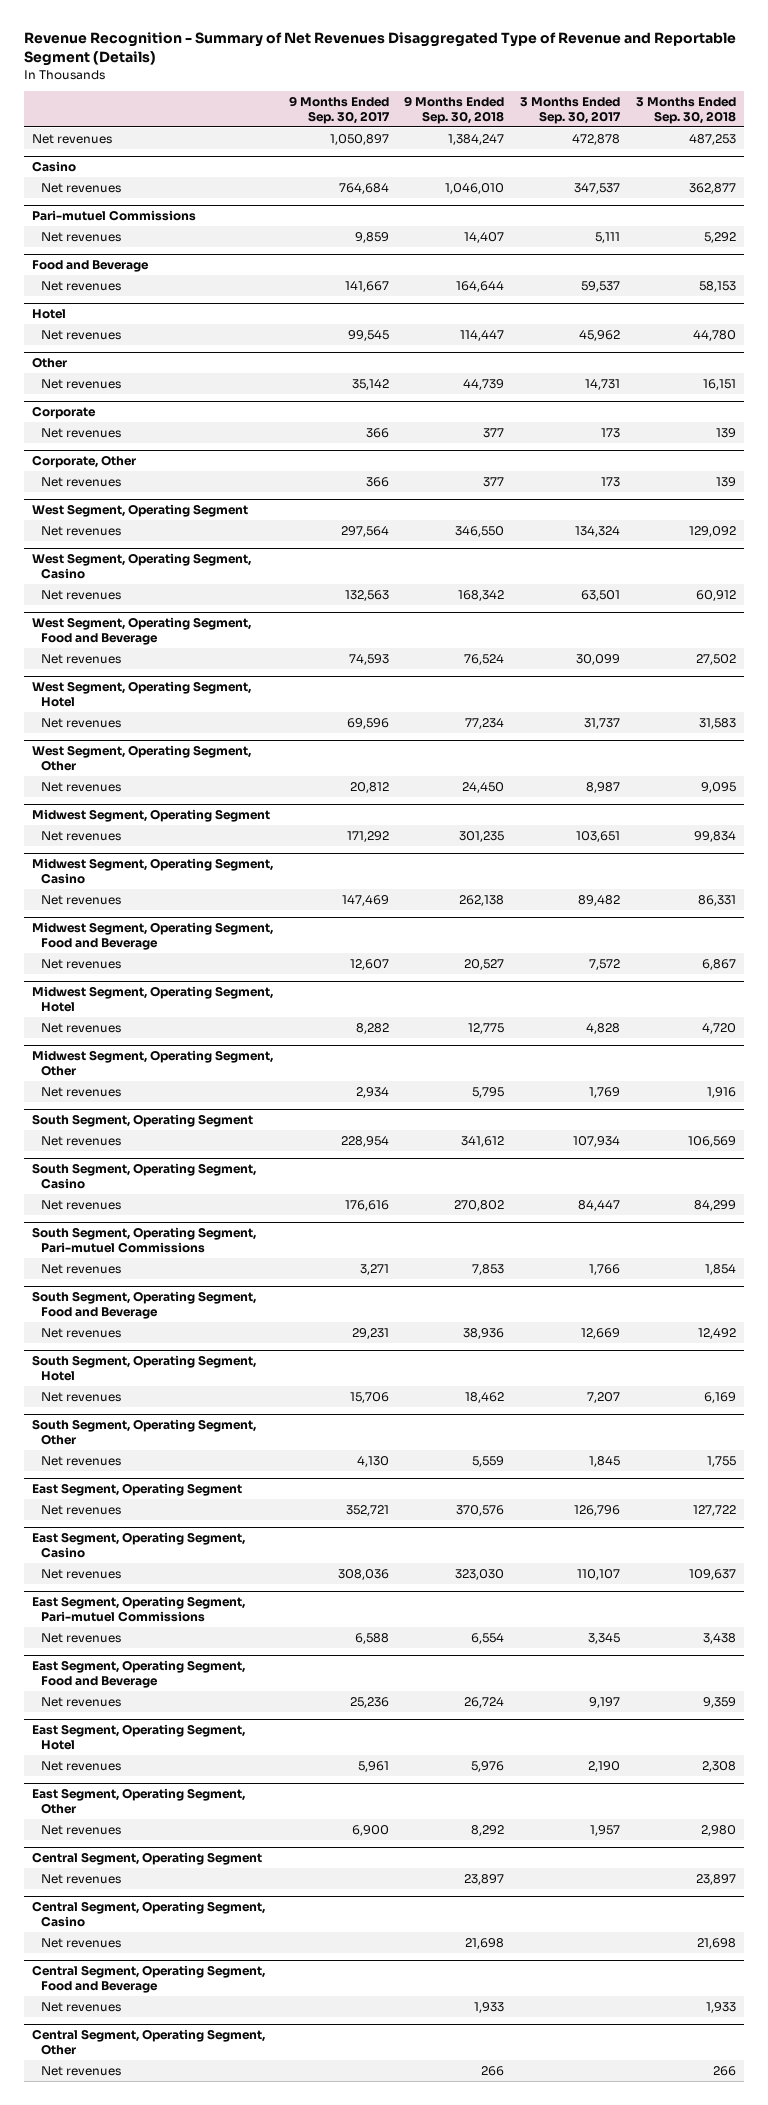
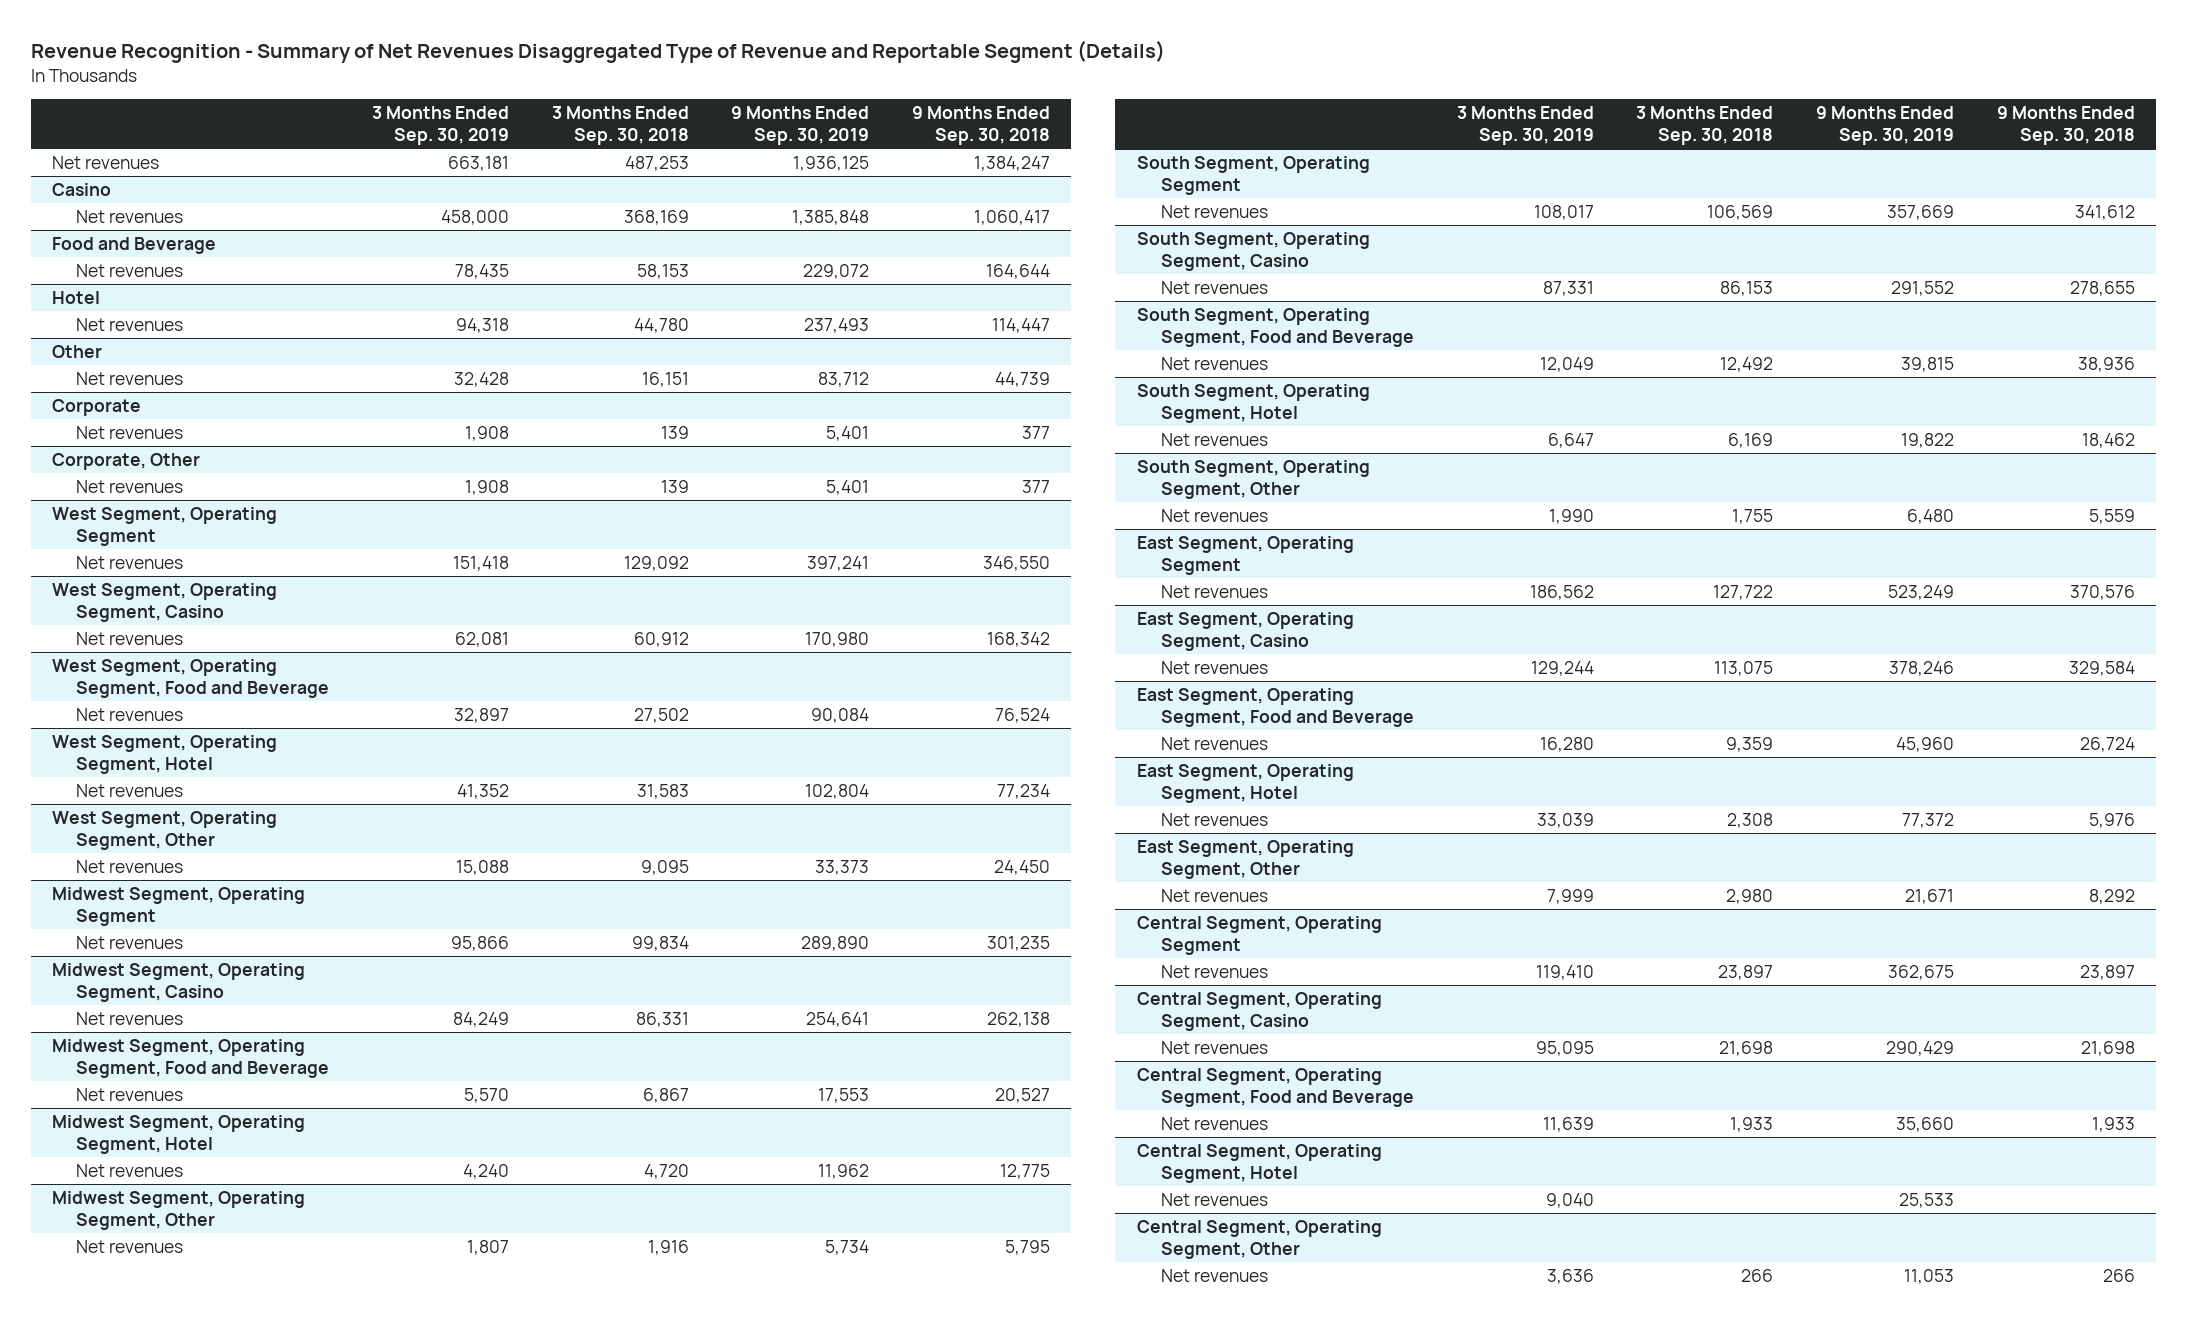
[288,95,390,124] 9 Months Ended Sep. 30, 2017 -> none
[520,96,622,124] 3 Months Ended Sep. 30, 2017 -> none
none -> [372,106,510,146] 3 Months Ended Sep. 30, 2019
none -> [731,106,870,146] 9 Months Ended Sep. 30, 2019
[32,210,197,222] Pari-mutuel Commissions -> none
[41,231,122,242] Net revenues -> none
[445,182,505,194] 1,046,010 -> [974,209,1051,225] 1,060,417
[688,182,736,194] 362,877 -> [623,209,689,225] 368,169
[32,1227,257,1253] South Segment, Operating Segment, Pari-mutuel Commissions -> none
[41,1263,122,1274] Net revenues -> none
[454,1199,505,1211] 270,802 -> [2069,280,2135,296] 278,655
[693,1199,736,1211] 84,299 -> [1720,280,1774,296] 86,153
[32,1596,246,1622] East Segment, Operating Segment, Pari-mutuel Commissions -> none
[41,1632,122,1643] Net revenues -> none
[455,1568,505,1580] 323,030 -> [2068,660,2135,676] 329,584
[688,1568,736,1580] 109,637 -> [1714,660,1774,676] 113,075
none -> [1136,1143,1382,1184] Central Segment, Operating Segment, Hotel
none -> [1161,1192,1269,1206] Net revenues

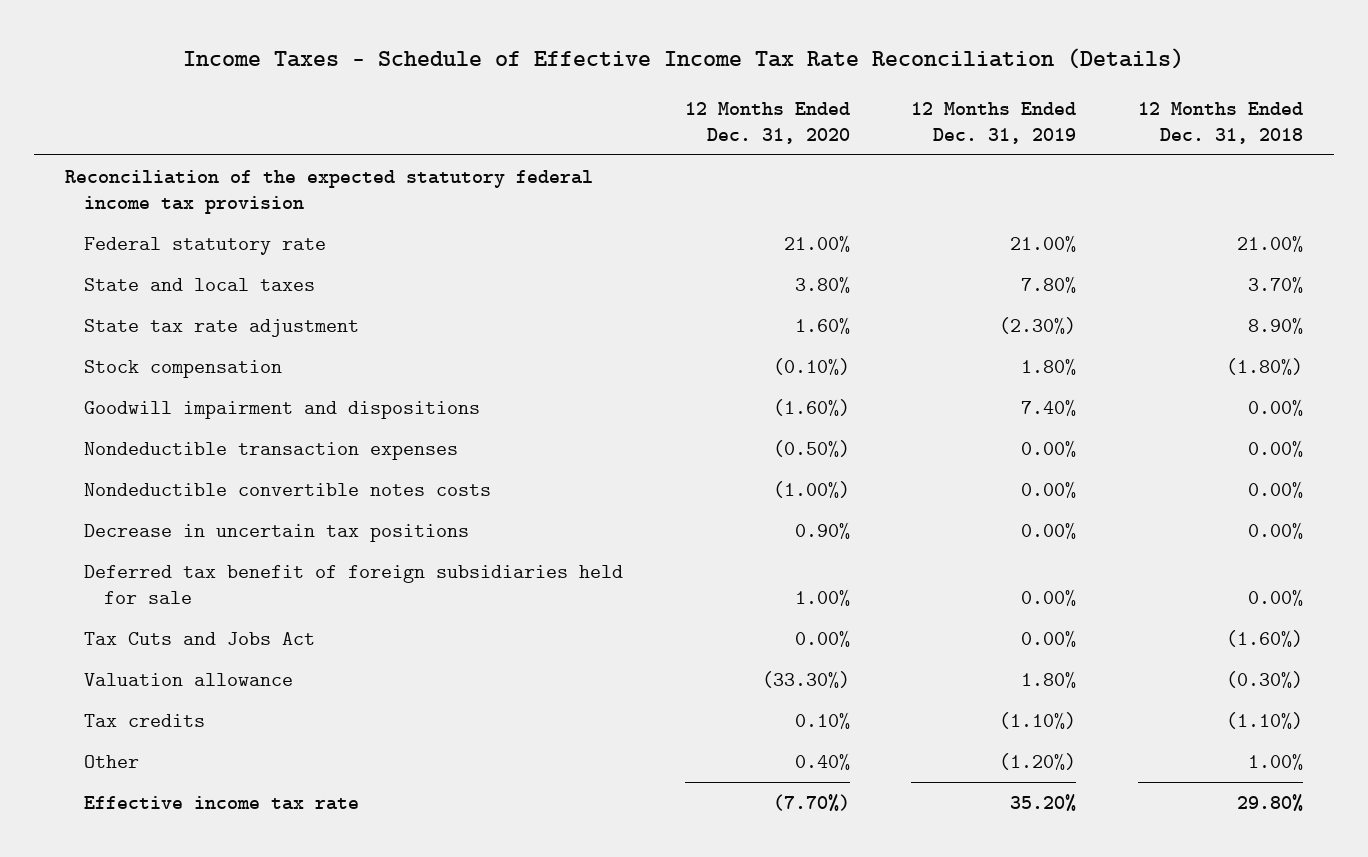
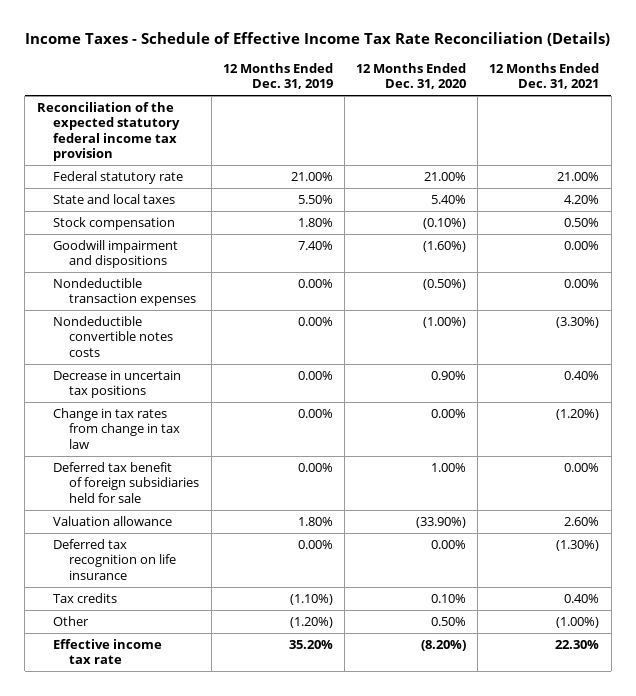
[1138,101,1304,144] 12 Months Ended Dec. 31, 2018 -> none
none -> [489,62,600,90] 12 Months Ended Dec. 31, 2021
[84,319,360,338] State tax rate adjustment -> none
[794,276,850,294] 3.80% -> [431,194,467,204] 5.40%
[1021,276,1077,294] 7.80% -> [297,194,333,204] 5.50%
none -> [52,407,181,449] Change in tax rates from change in tax law
[84,632,316,646] Tax Cuts and Jobs Act -> none
[761,671,850,689] (33.30%) -> [416,516,467,528] (33.90%)
none -> [52,538,177,580] Deferred tax recognition on life insurance
[794,753,850,771] 0.40% -> [431,616,467,626] 0.50%
[772,794,850,812] (7.70%) -> [421,639,467,651] (8.20%)

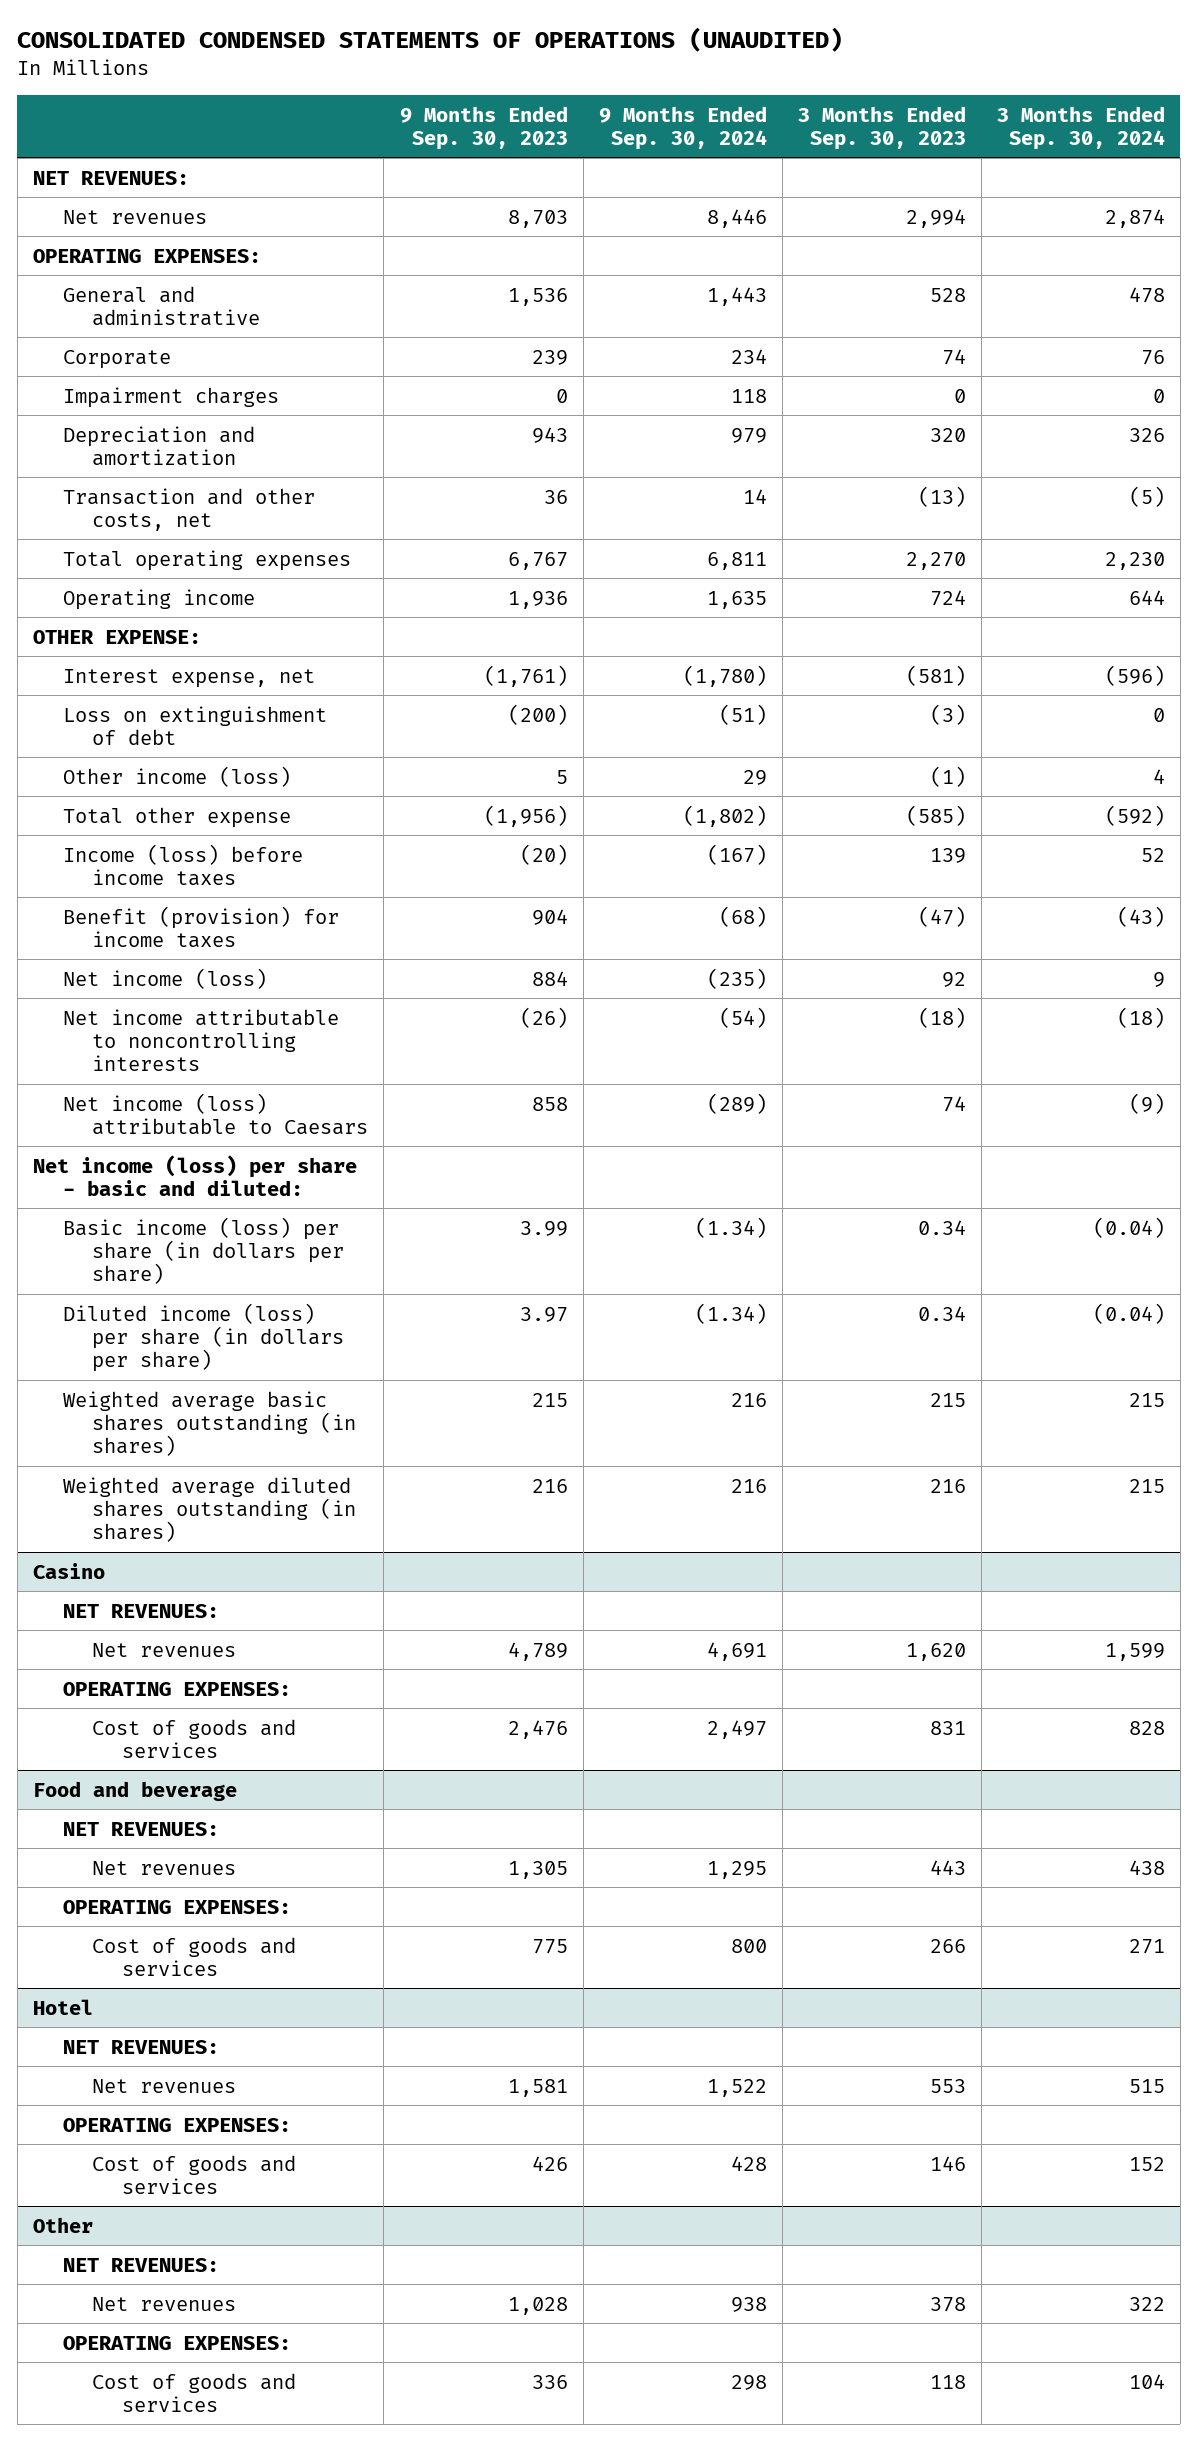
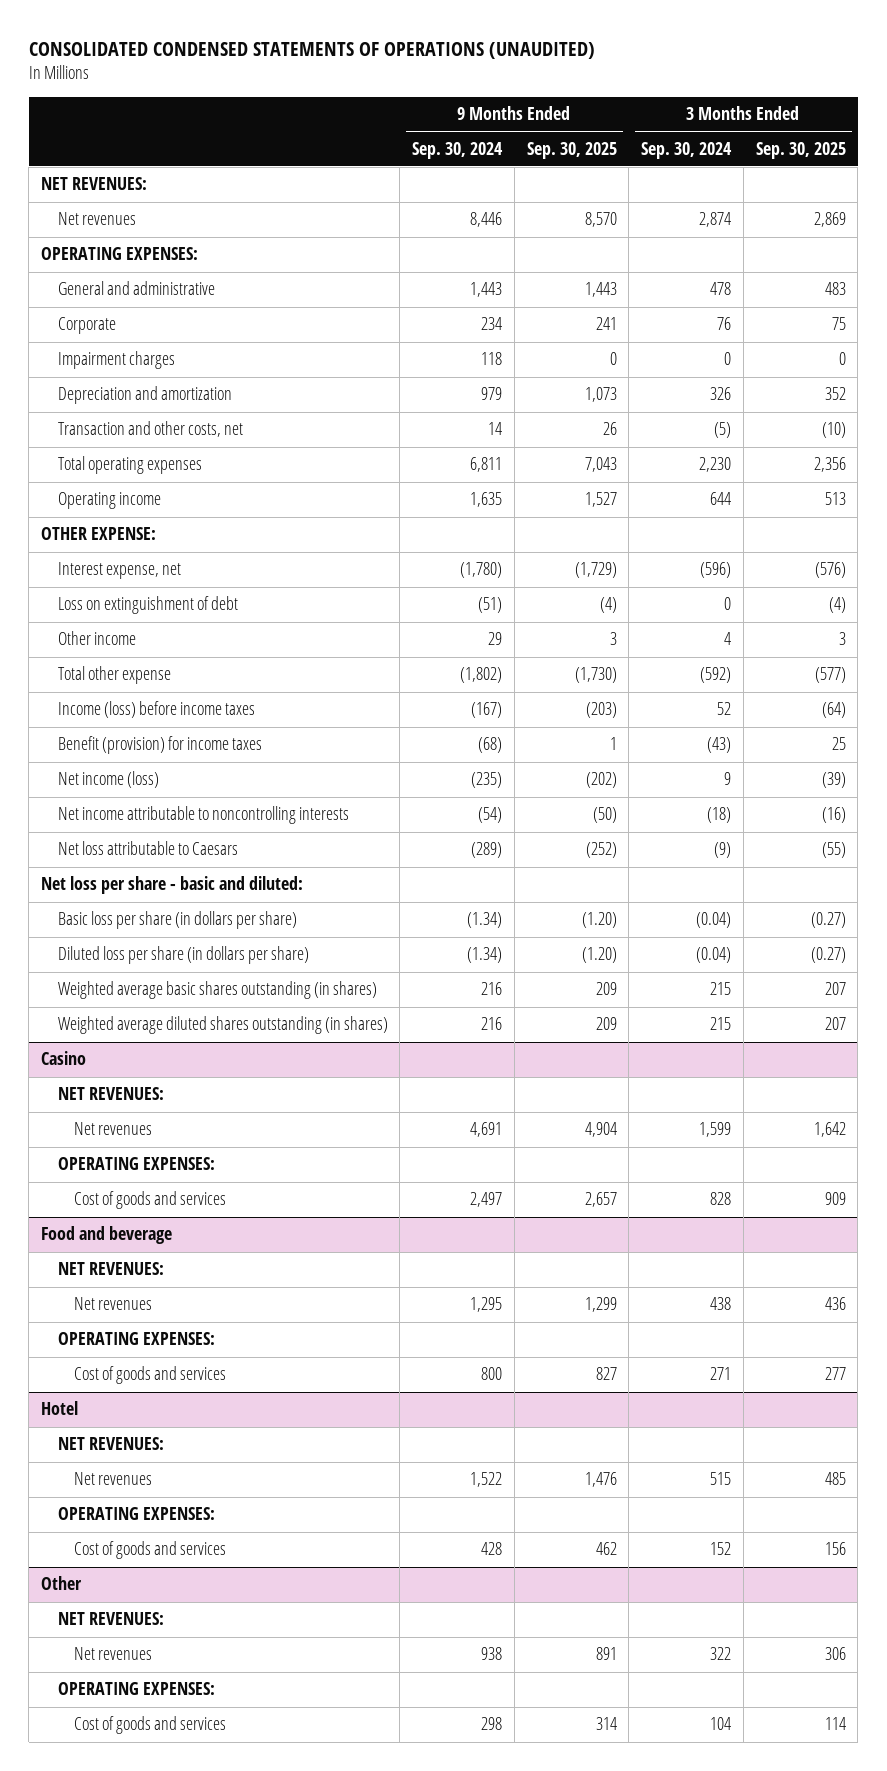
[399,105,568,150] 9 Months Ended Sep. 30, 2023 -> none
[797,105,966,150] 3 Months Ended Sep. 30, 2023 -> none
none -> [526,141,617,159] Sep. 30, 2025
none -> [755,141,846,159] Sep. 30, 2025
[62,765,291,787] Other income (loss) -> [57,631,136,646] Other income
[62,1092,369,1135] Net income (loss) attributable to Caesars -> [57,841,238,856] Net loss attributable to Caesars
[32,1154,357,1196] Net income (loss) per share - basic and diluted: -> [41,876,304,895] Net loss per share - basic and diluted:
[62,1216,345,1285] Basic income (loss) per share (in dollars per share) -> [57,911,297,930] Basic loss per share (in dollars per share)
[62,1302,345,1373] Diluted income (loss) per share (in dollars per share) -> [57,946,309,965] Diluted loss per share (in dollars per share)

